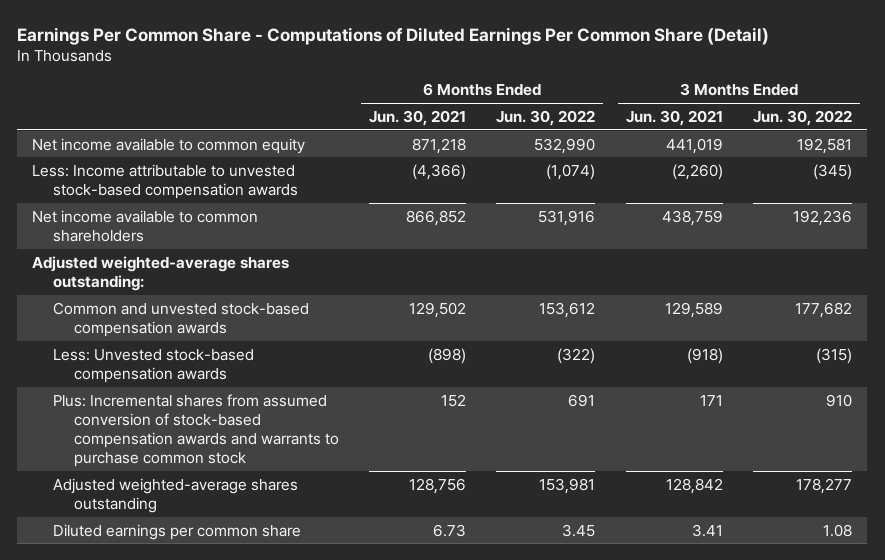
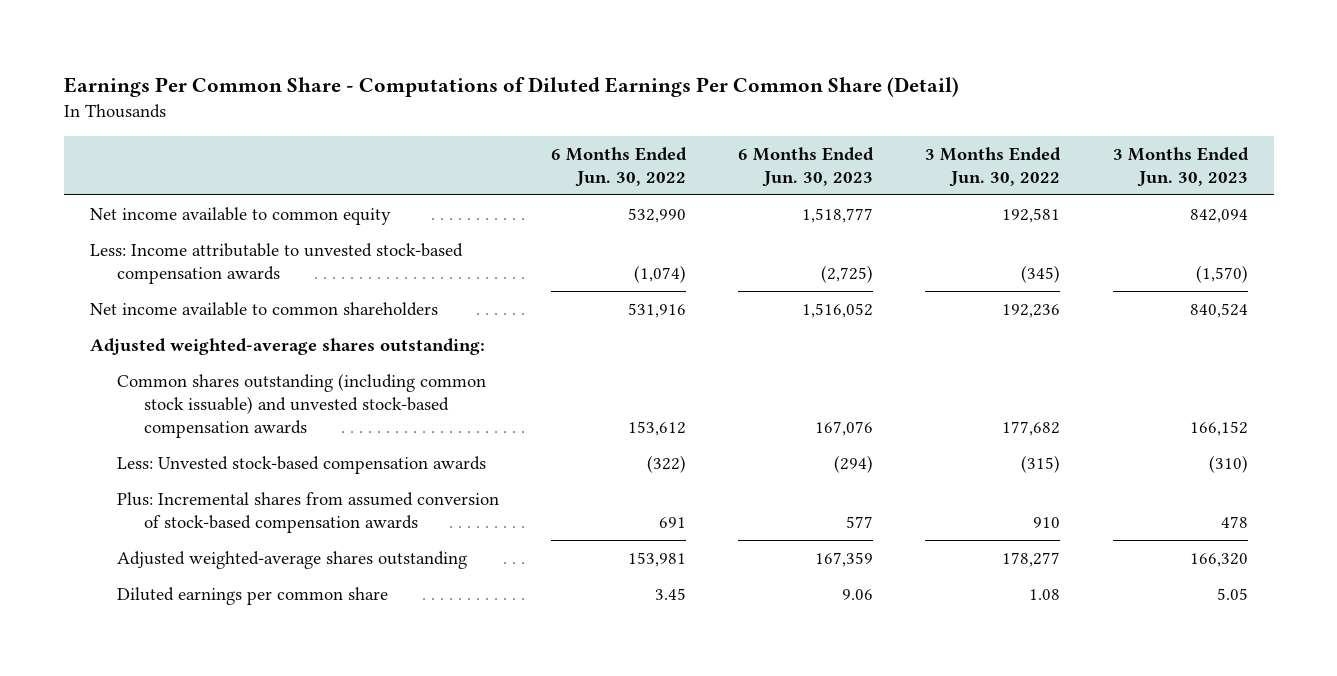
[368,109,466,126] Jun. 30, 2021 -> none
[625,109,723,126] Jun. 30, 2021 -> none
none -> [738,146,875,187] 6 Months Ended Jun. 30, 2023
none -> [1112,146,1249,187] 3 Months Ended Jun. 30, 2023
[52,301,309,337] Common and unvested stock-based compensation awards -> [116,372,486,439] Common shares outstanding (including common stock issuable) and unvested stock-based compensation awards
[52,393,339,468] Plus: Incremental shares from assumed conversion of stock-based compensation awards and warrants to purchase common stock -> [116,491,499,534] Plus: Incremental shares from assumed conversion of stock-based compensation awards

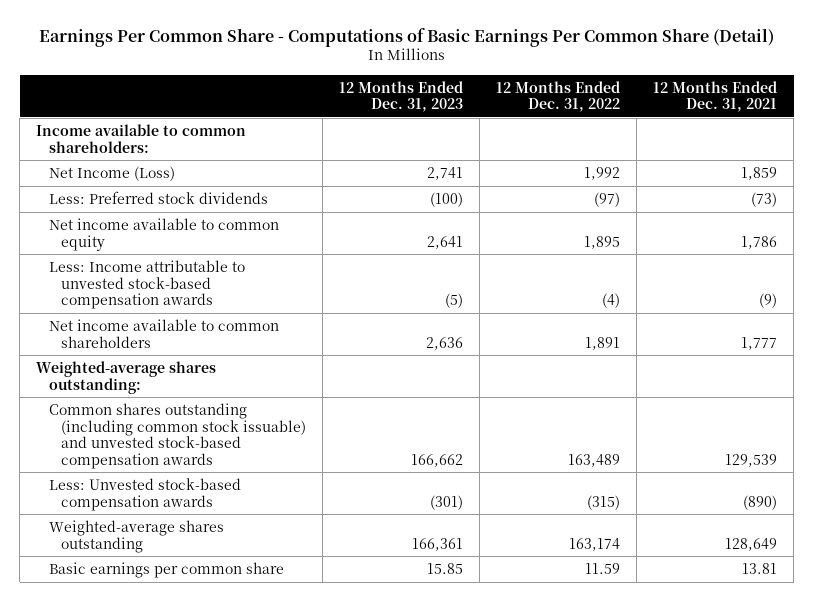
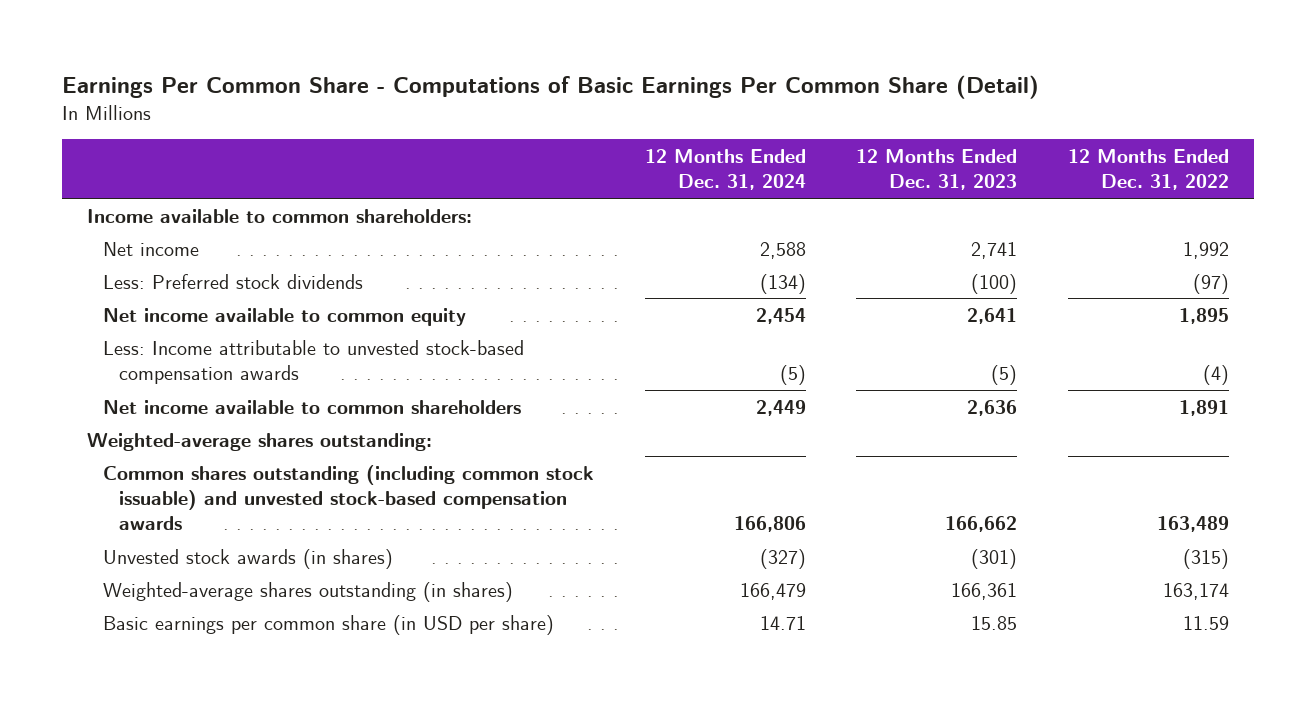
[653,80,778,113] 12 Months Ended Dec. 31, 2021 -> none
none -> [644,148,806,191] 12 Months Ended Dec. 31, 2024
[48,166,175,182] Net Income (Loss) -> [103,241,200,256] Net income
[48,478,241,511] Less: Unvested stock-based compensation awards -> [103,548,394,569] Unvested stock awards (in shares)
[48,520,224,553] Weighted-average shares outstanding -> [103,581,514,602] Weighted-average shares outstanding (in shares)
[48,562,284,579] Basic earnings per common share -> [103,614,555,635] Basic earnings per common share (in USD per share)

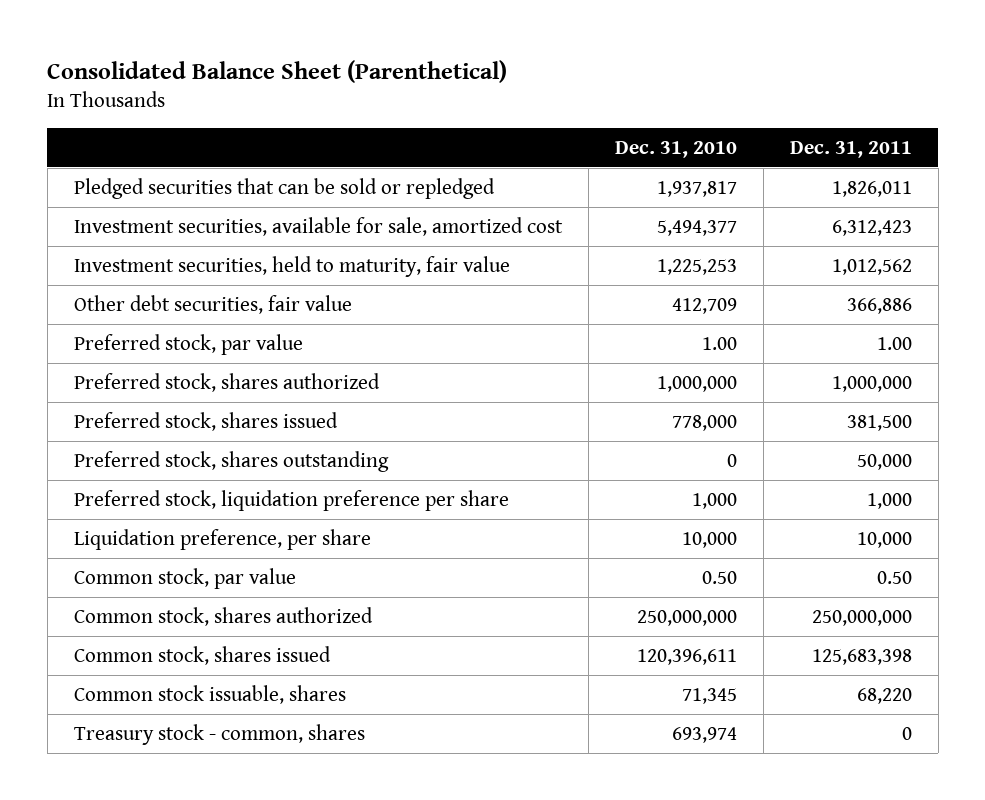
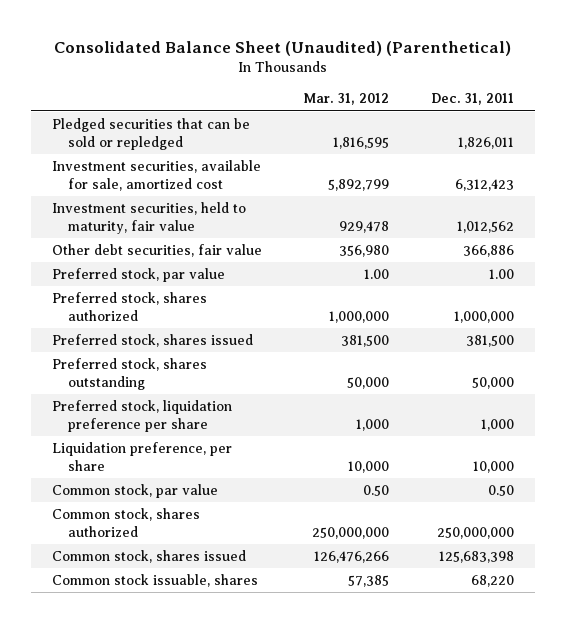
[47,60,508,84] Consolidated Balance Sheet (Parenthetical) -> [53,40,511,56] Consolidated Balance Sheet (Unaudited) (Parenthetical)
[614,140,737,158] Dec. 31, 2010 -> none
none -> [303,93,390,106] Mar. 31, 2012
[73,724,365,746] Treasury stock - common, shares -> none

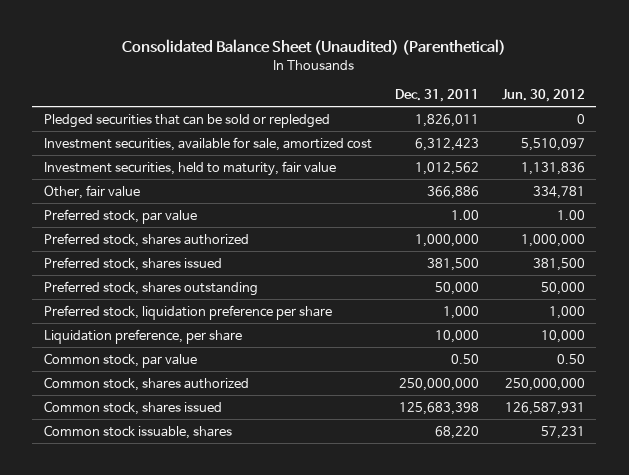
[303,93,390,106] Mar. 31, 2012 -> none
none -> [501,88,585,102] Jun. 30, 2012
[51,244,262,258] Other debt securities, fair value -> [43,184,140,199] Other, fair value

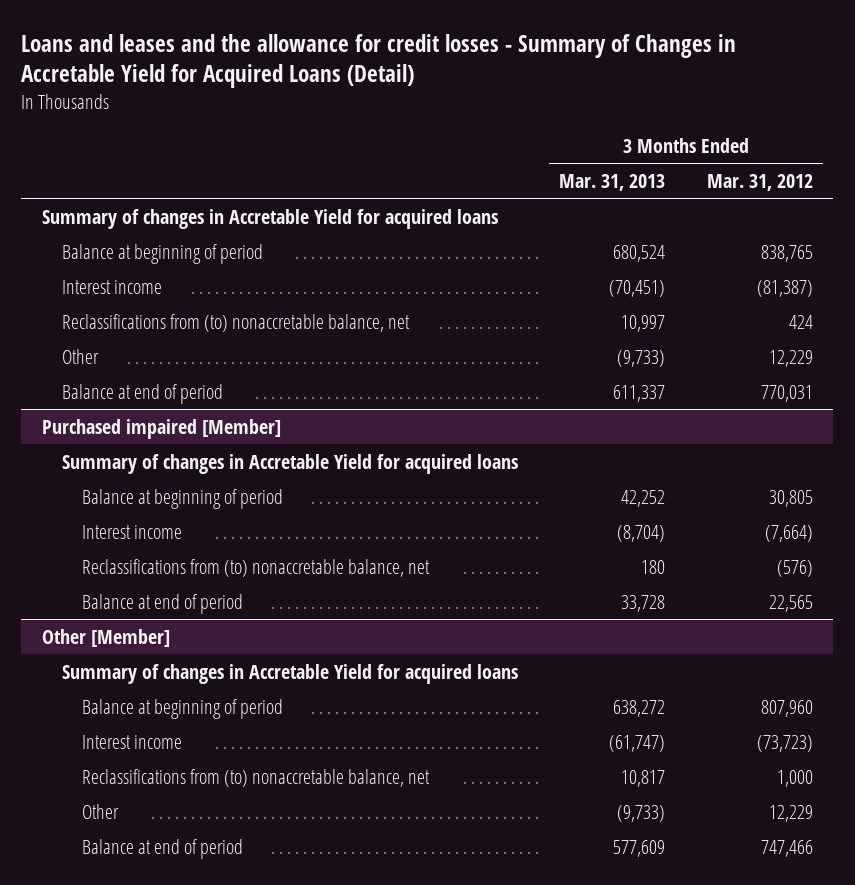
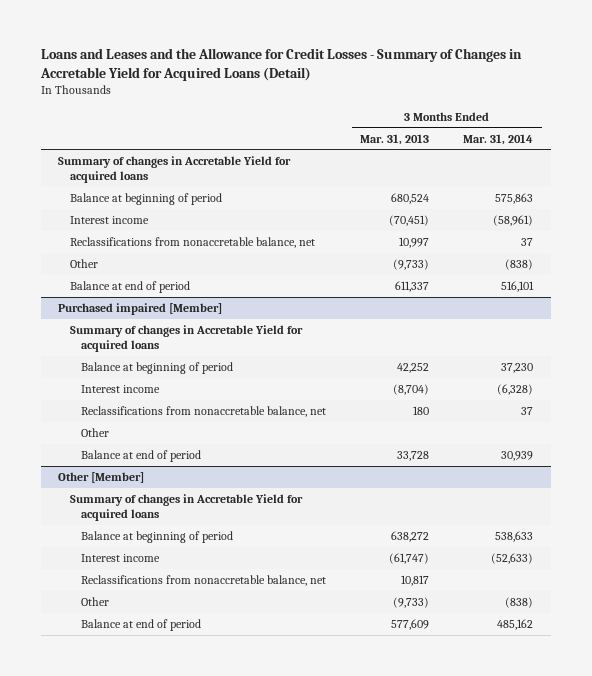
[21,33,737,89] Loans and leases and the allowance for credit losses - Summary of Changes in Accretable Yield for Acquired Loans (Detail) -> [39,48,522,81] Loans and Leases and the Allowance for Credit Losses - Summary of Changes in Accretable Yield for Acquired Loans (Detail)
[706,173,813,191] Mar. 31, 2012 -> none
none -> [463,133,534,145] Mar. 31, 2014
[62,313,411,332] Reclassifications from (to) nonaccretable balance, net -> [69,236,315,248] Reclassifications from nonaccretable balance, net
[82,558,431,577] Reclassifications from (to) nonaccretable balance, net -> [80,405,326,417] Reclassifications from nonaccretable balance, net
none -> [80,427,109,437] Other
[82,768,431,787] Reclassifications from (to) nonaccretable balance, net -> [80,574,326,586] Reclassifications from nonaccretable balance, net

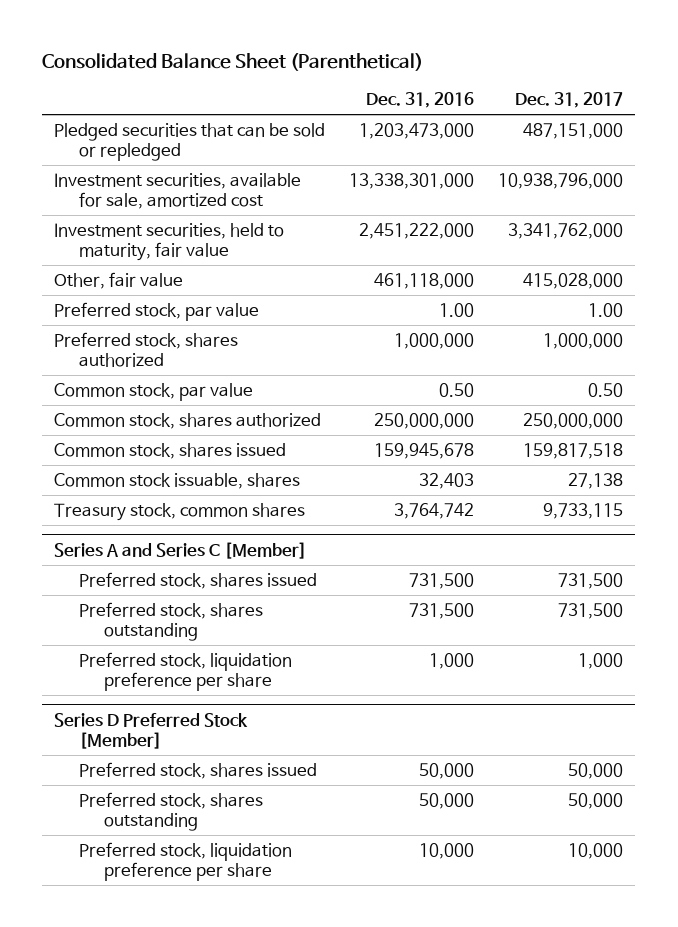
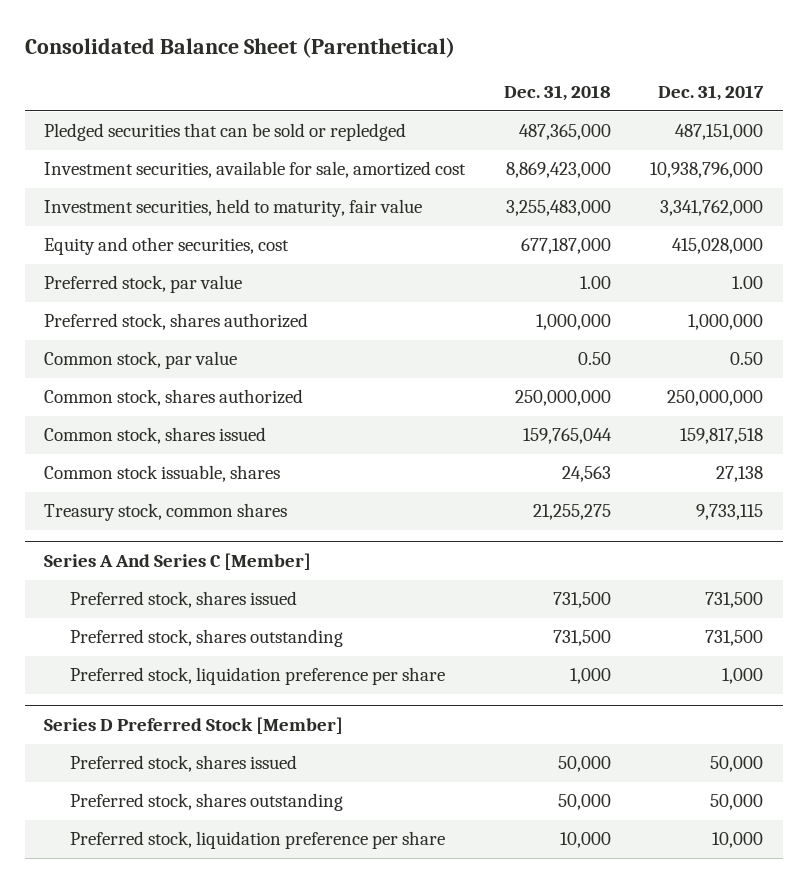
[366,92,475,109] Dec. 31, 2016 -> none
none -> [504,85,612,102] Dec. 31, 2018
[54,271,184,289] Other, fair value -> [44,237,290,256] Equity and other securities, cost
[54,541,308,559] Series A and Series C [Member] -> [44,553,312,571] Series A And Series C [Member]

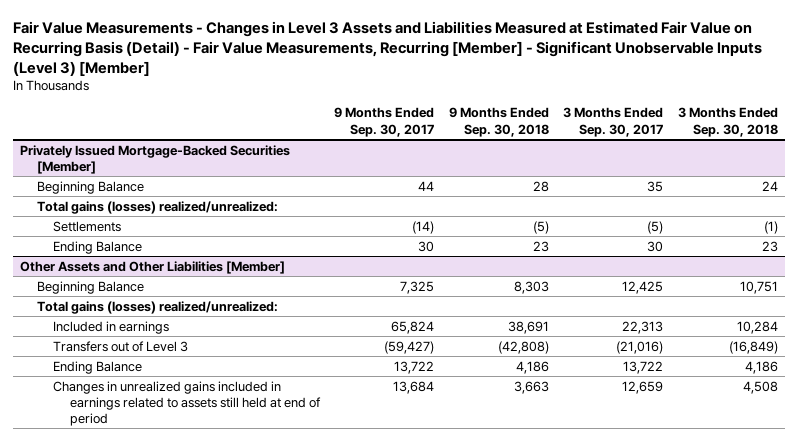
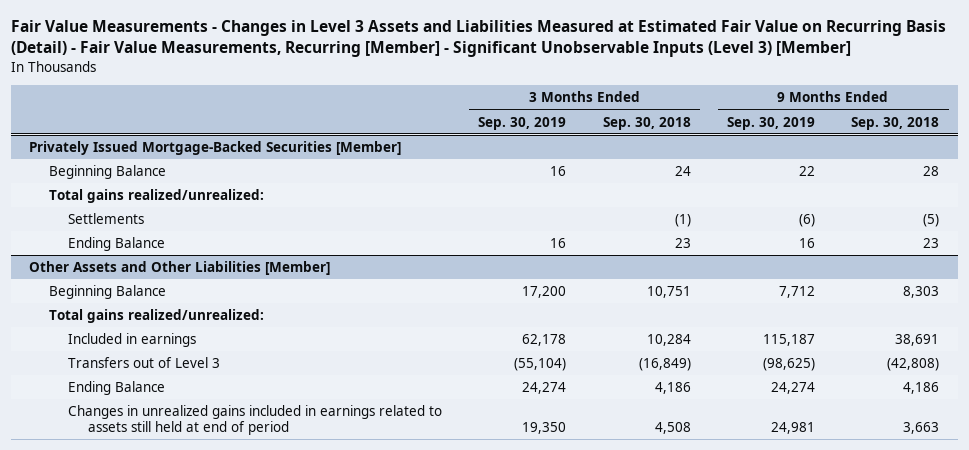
[334,107,435,137] 9 Months Ended Sep. 30, 2017 -> none
[563,107,664,137] 3 Months Ended Sep. 30, 2017 -> none
none -> [478,116,567,130] Sep. 30, 2019
none -> [727,116,816,130] Sep. 30, 2019
[36,200,278,214] Total gains (losses) realized/unrealized: -> [48,189,264,204] Total gains realized/unrealized:
[36,300,278,314] Total gains (losses) realized/unrealized: -> [48,309,264,324] Total gains realized/unrealized:

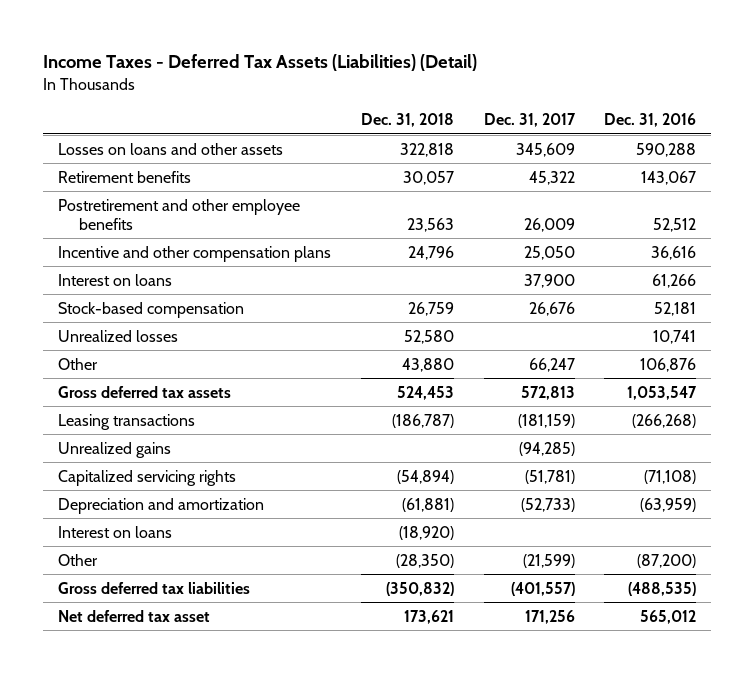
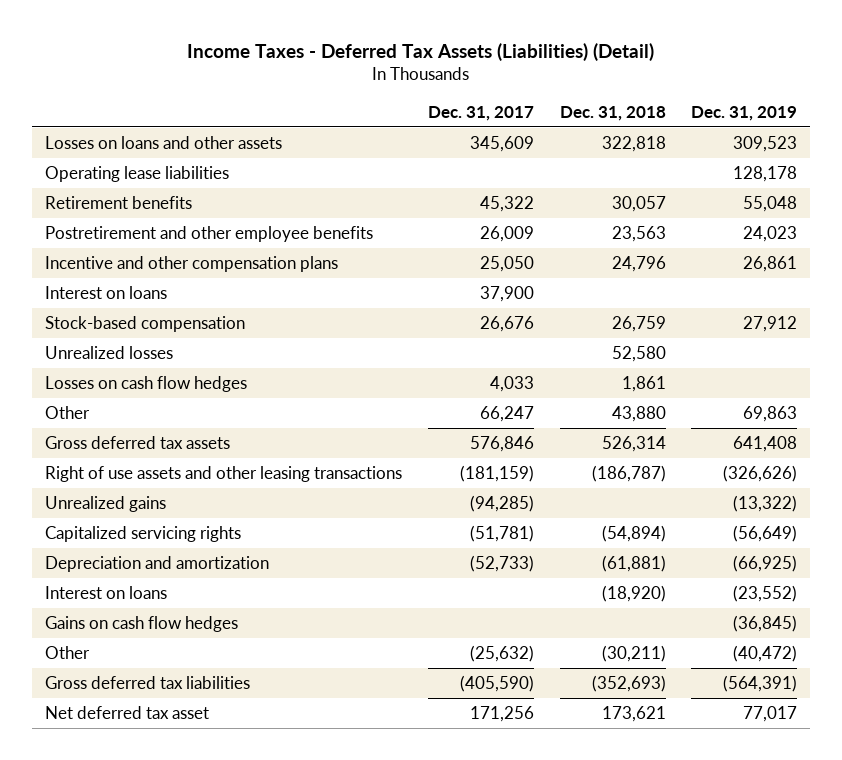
[604,113,697,128] Dec. 31, 2016 -> none
none -> [691,105,798,121] Dec. 31, 2019
none -> [45,165,230,182] Operating lease liabilities
none -> [45,375,248,392] Losses on cash flow hedges
[396,385,454,400] 524,453 -> [601,435,666,452] 526,314
[520,385,575,400] 572,813 -> [469,435,534,452] 576,846
[58,413,196,430] Leasing transactions -> [45,465,403,482] Right of use assets and other leasing transactions
none -> [45,615,239,632] Gains on cash flow hedges
[395,553,454,568] (28,350) -> [601,644,666,662] (30,211)
[522,553,575,568] (21,599) -> [469,644,534,662] (25,632)
[385,581,454,596] (350,832) -> [591,674,666,692] (352,693)
[510,581,575,596] (401,557) -> [459,674,534,692] (405,590)

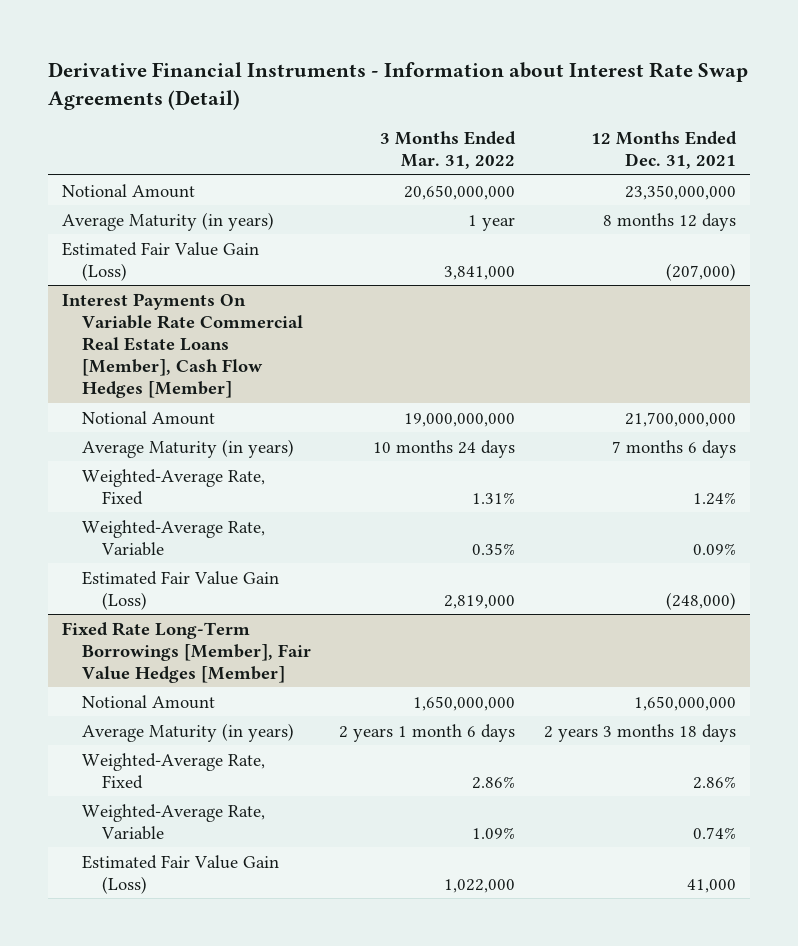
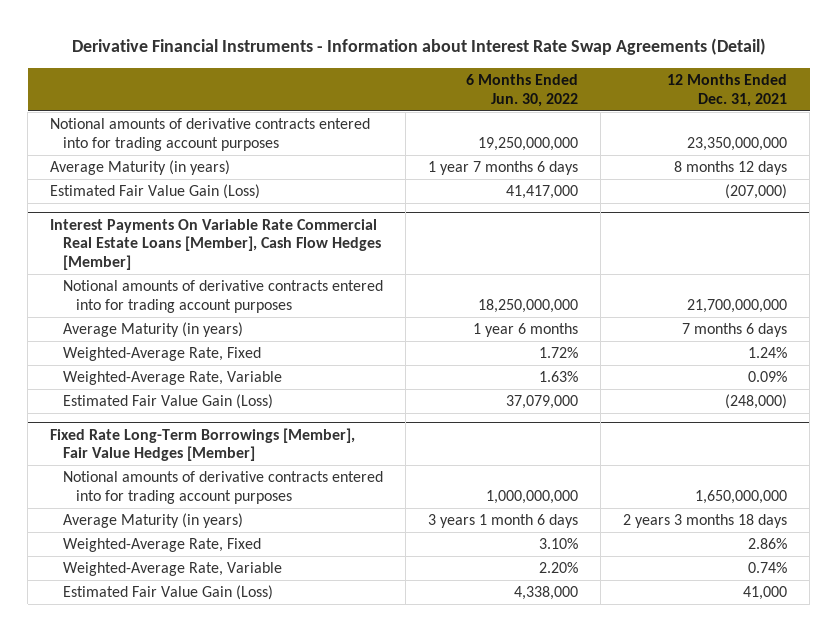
[380,131,517,170] 3 Months Ended Mar. 31, 2022 -> none
none -> [466,74,579,107] 6 Months Ended Jun. 30, 2022
[62,183,196,198] Notional Amount -> [50,118,371,151] Notional amounts of derivative contracts entered into for trading account purposes
[81,410,215,425] Notional Amount -> [63,280,384,313] Notional amounts of derivative contracts entered into for trading account purposes
[81,694,215,709] Notional Amount -> [63,471,384,504] Notional amounts of derivative contracts entered into for trading account purposes

